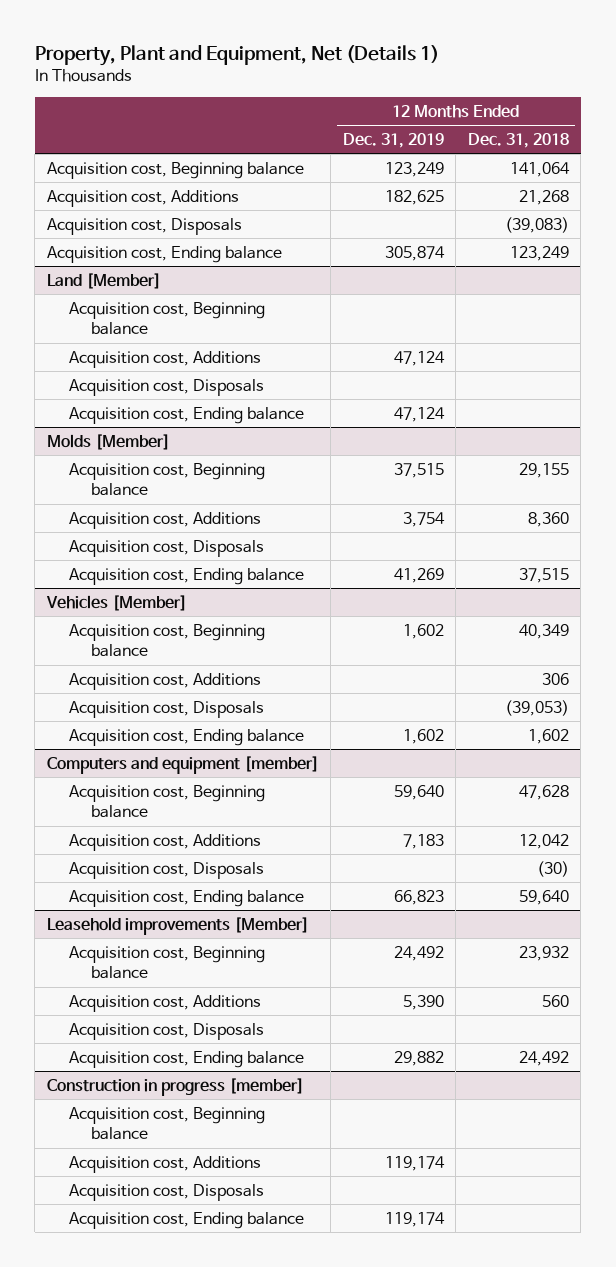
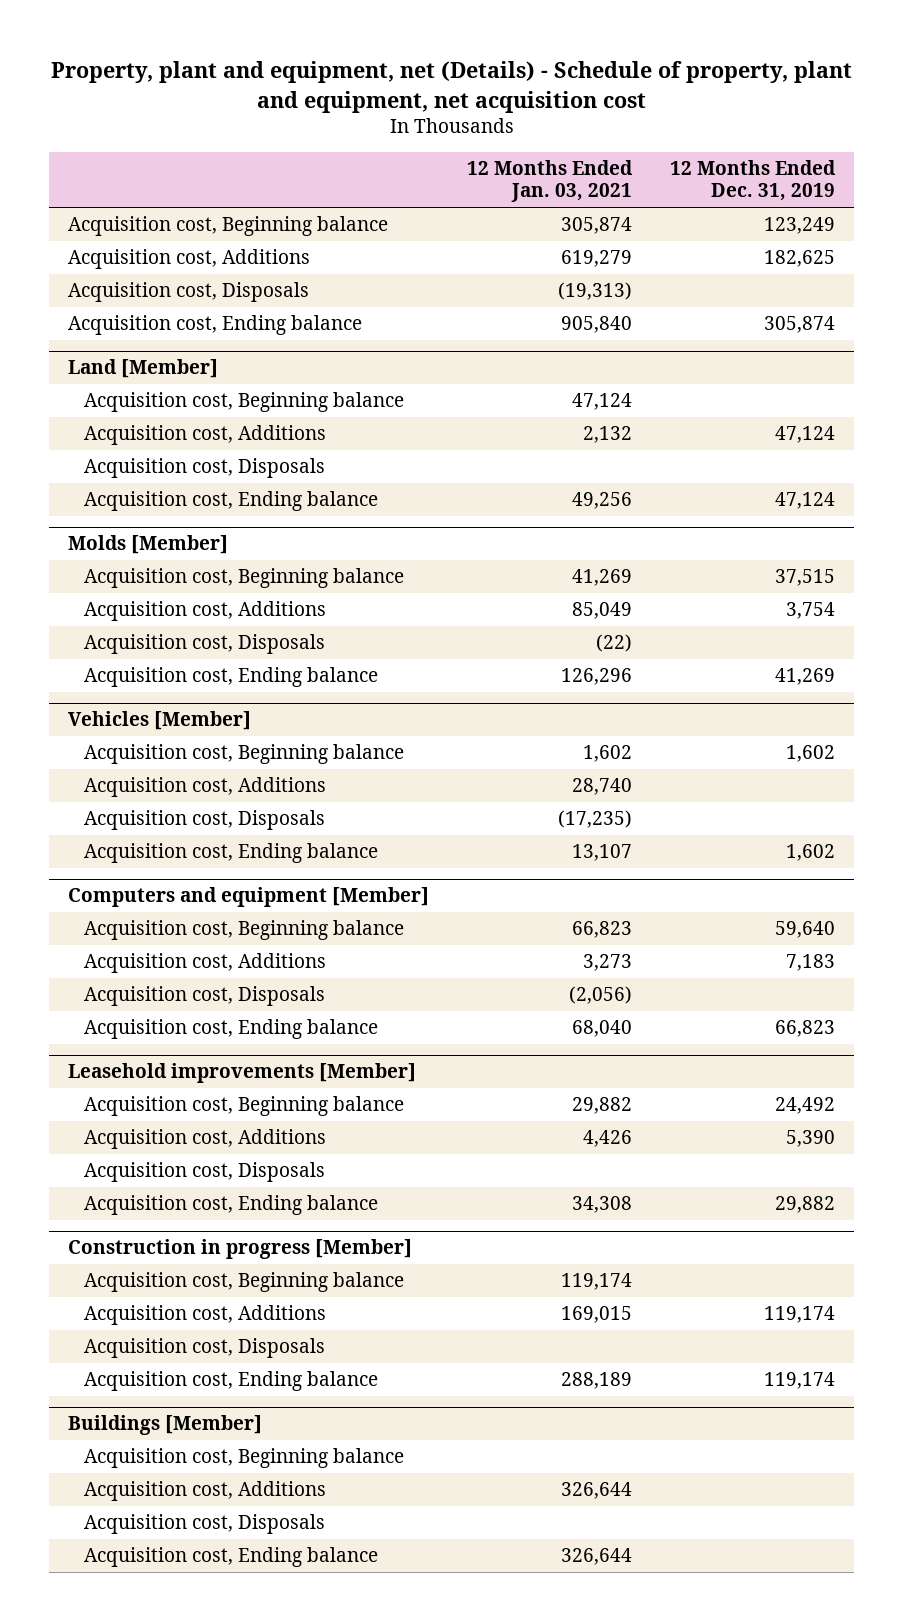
[34,44,439,66] Property, Plant and Equipment, Net (Details 1) -> [50,61,852,113] Property, plant and equipment, net (Details) - Schedule of property, plant and equipment, net acquisition cost
[467,133,569,149] Dec. 31, 2018 -> none
none -> [467,160,634,203] 12 Months Ended Jan. 03, 2021
[46,755,319,774] Computers and equipment [member] -> [68,887,430,908] Computers and equipment [Member]
[46,1077,304,1096] Construction in progress [member] -> [68,1239,413,1260] Construction in progress [Member]
none -> [68,1415,263,1436] Buildings [Member]
none -> [84,1448,405,1469] Acquisition cost, Beginning balance
none -> [84,1481,327,1502] Acquisition cost, Additions
none -> [84,1514,326,1535] Acquisition cost, Disposals
none -> [84,1547,379,1568] Acquisition cost, Ending balance

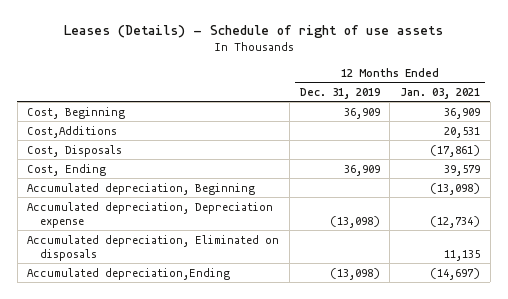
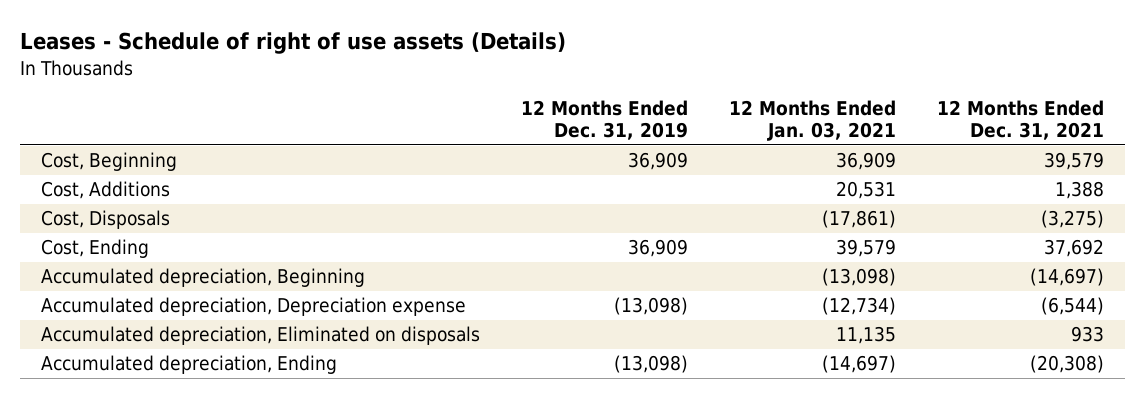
[63,25,443,39] Leases (Details) - Schedule of right of use assets -> [19,32,566,55] Leases - Schedule of right of use assets (Details)
none -> [937,99,1105,140] 12 Months Ended Dec. 31, 2021
[27,125,118,138] Cost,Additions -> [40,181,170,200] Cost, Additions
[27,267,231,280] Accumulated depreciation,Ending -> [40,355,337,375] Accumulated depreciation, Ending

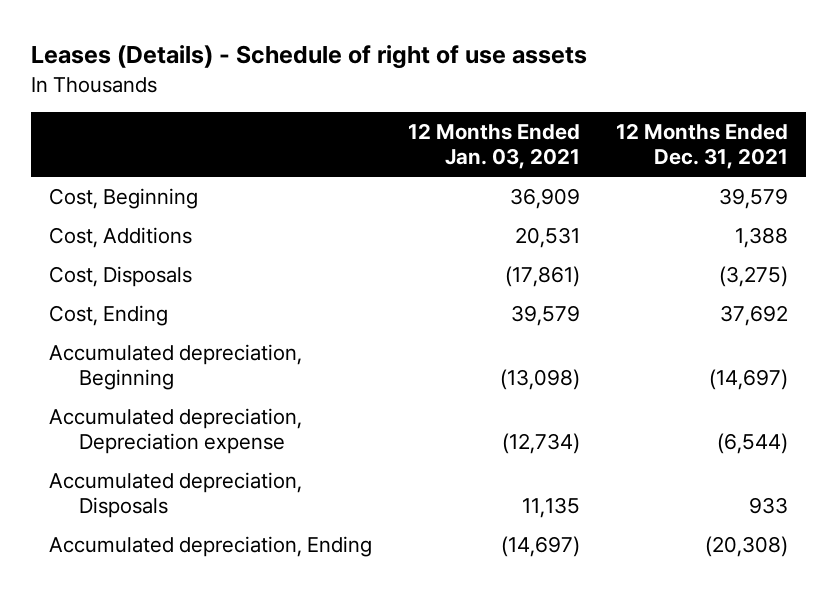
[19,32,566,55] Leases - Schedule of right of use assets (Details) -> [30,45,587,70] Leases (Details) - Schedule of right of use assets
[520,99,688,140] 12 Months Ended Dec. 31, 2019 -> none
[40,326,480,346] Accumulated depreciation, Eliminated on disposals -> [48,471,302,518] Accumulated depreciation, Disposals

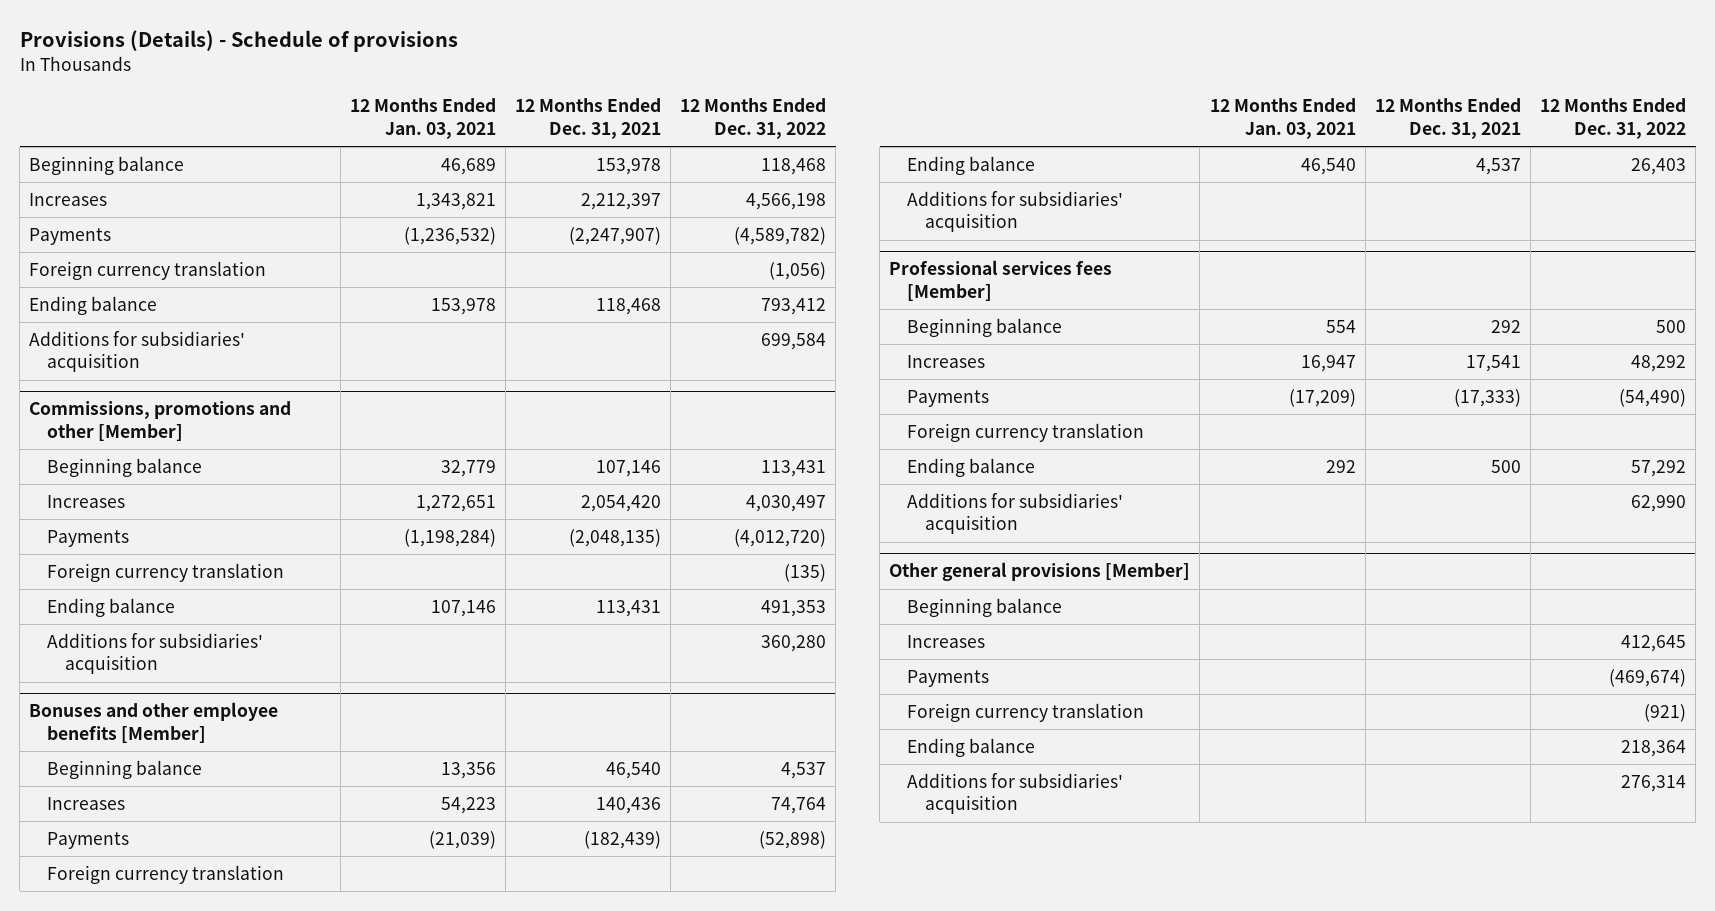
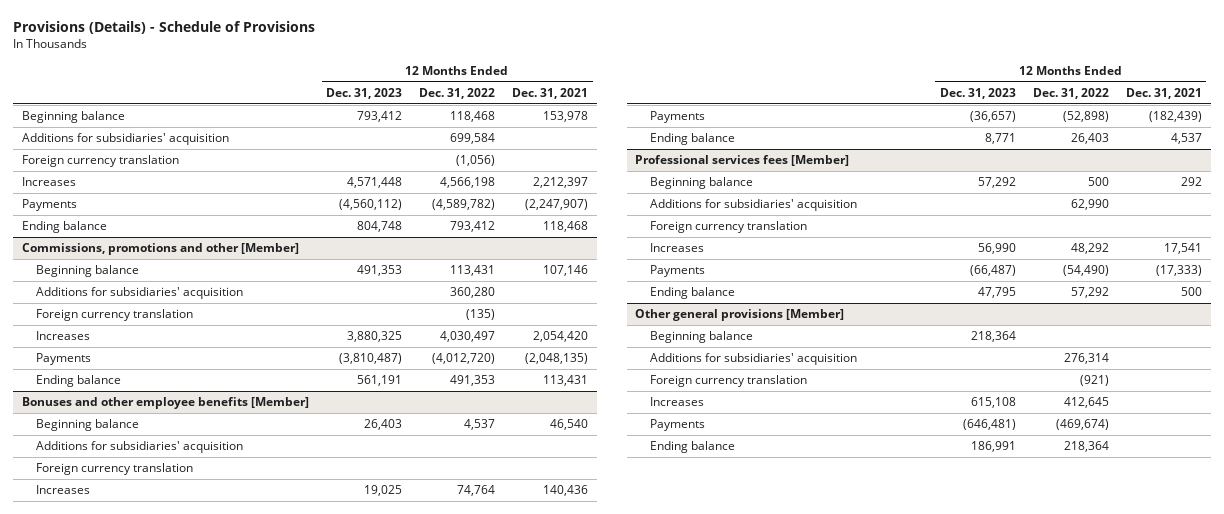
[19,30,458,53] Provisions (Details) - Schedule of provisions -> [13,20,316,34] Provisions (Details) - Schedule of Provisions
[349,98,496,139] 12 Months Ended Jan. 03, 2021 -> none
none -> [325,87,402,99] Dec. 31, 2023
[29,331,246,373] Additions for subsidiaries' acquisition -> [21,133,229,146] Additions for subsidiaries' acquisition
[29,261,267,281] Foreign currency translation -> [21,155,179,168] Foreign currency translation
[47,633,264,675] Additions for subsidiaries' acquisition -> [35,287,243,300] Additions for subsidiaries' acquisition
[47,563,285,583] Foreign currency translation -> [35,309,193,322] Foreign currency translation
[907,191,1124,233] Additions for subsidiaries' acquisition -> [35,441,243,454] Additions for subsidiaries' acquisition
[47,865,285,885] Foreign currency translation -> [35,463,193,476] Foreign currency translation
[907,493,1124,535] Additions for subsidiaries' acquisition -> [649,199,857,212] Additions for subsidiaries' acquisition
[907,423,1145,443] Foreign currency translation -> [649,221,807,234] Foreign currency translation
[907,773,1124,815] Additions for subsidiaries' acquisition -> [649,353,857,366] Additions for subsidiaries' acquisition
[907,703,1145,723] Foreign currency translation -> [649,375,807,388] Foreign currency translation

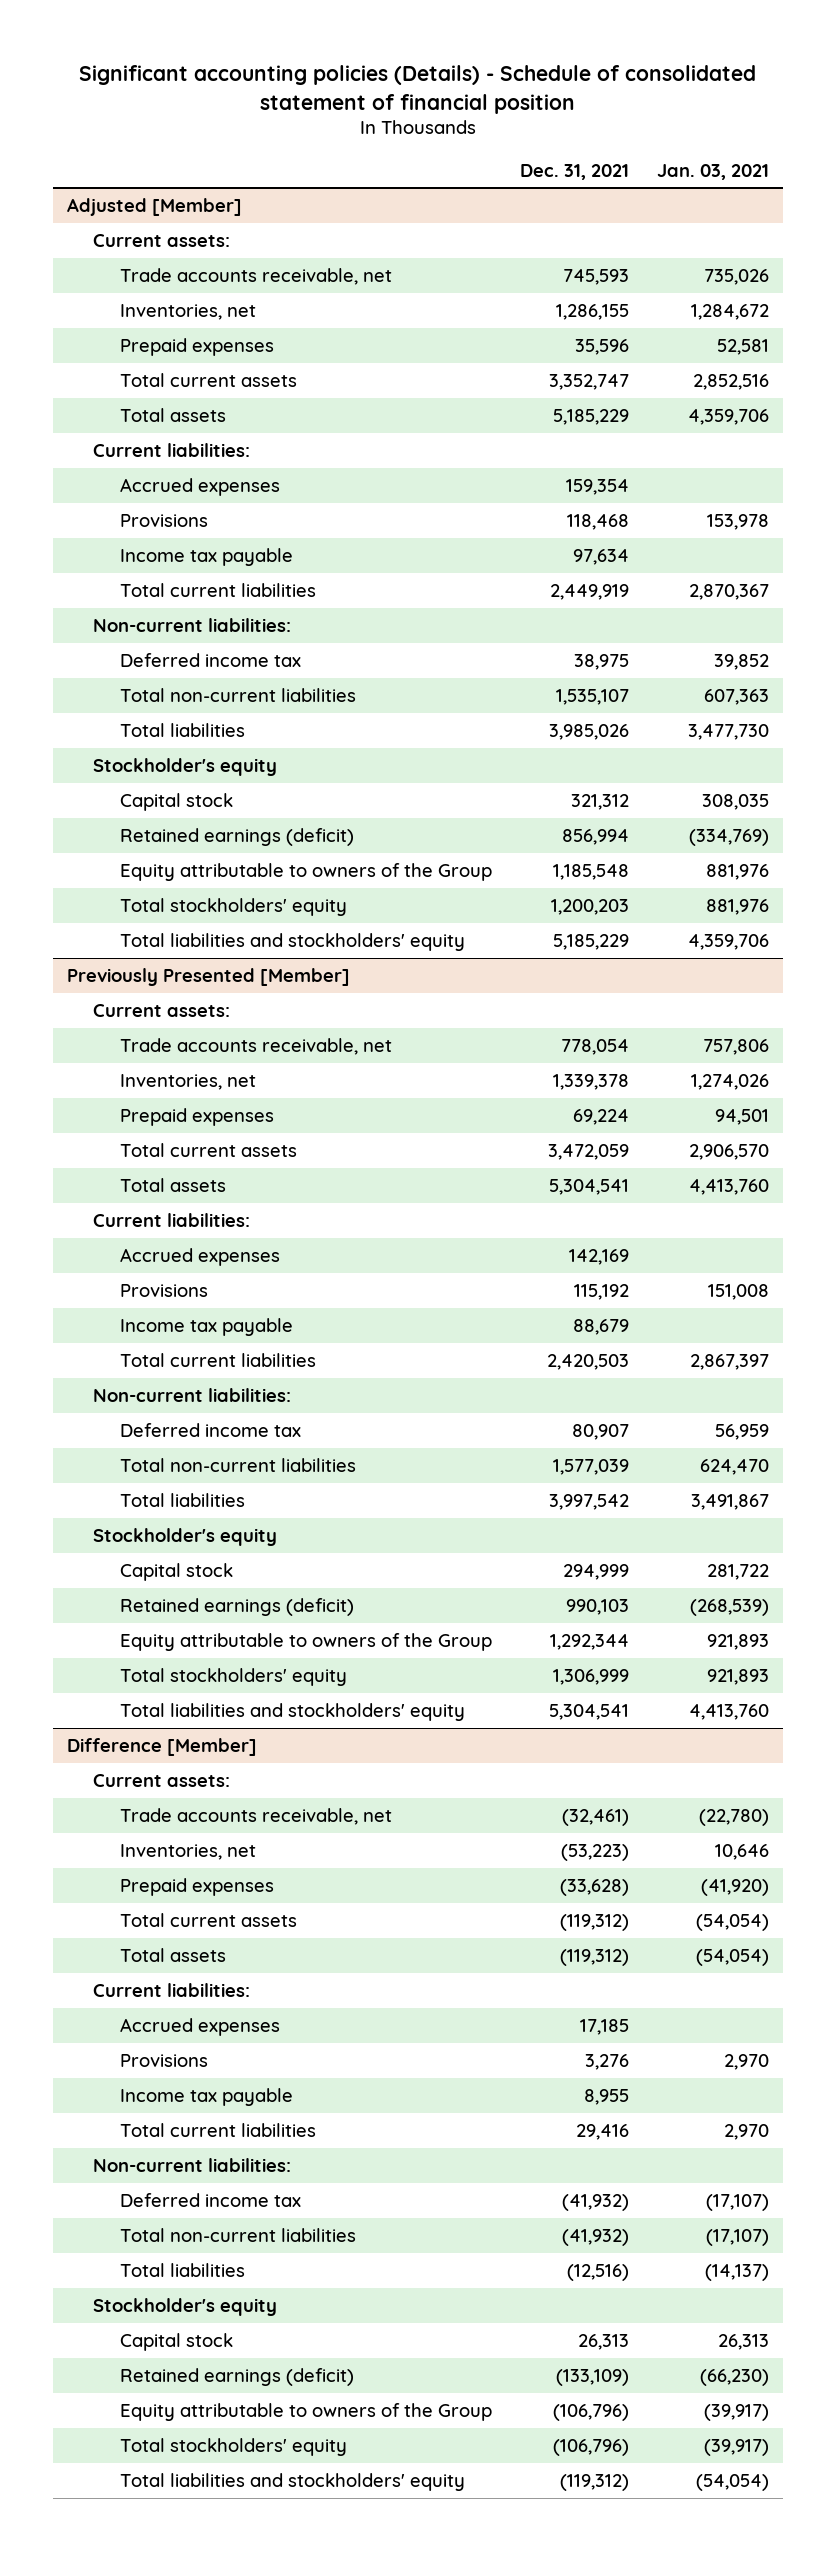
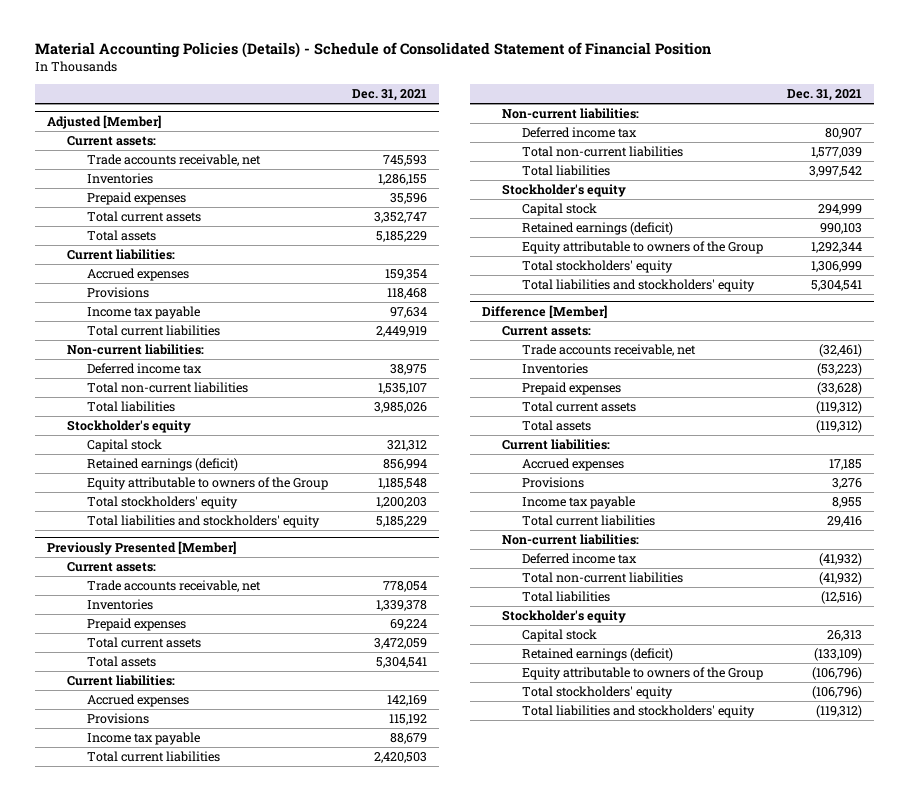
[78,65,756,114] Significant accounting policies (Details) - Schedule of consolidated statement of financial position -> [35,42,712,59] Material Accounting Policies (Details) - Schedule of Consolidated Statement of Financial Position
[656,163,769,180] Jan. 03, 2021 -> none
[119,303,256,320] Inventories, net -> [86,173,153,185] Inventories
[119,1073,256,1090] Inventories, net -> [86,599,153,611] Inventories
[119,1843,256,1860] Inventories, net -> [522,363,589,375] Inventories

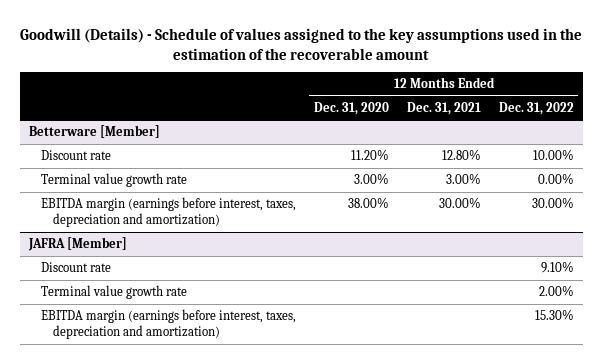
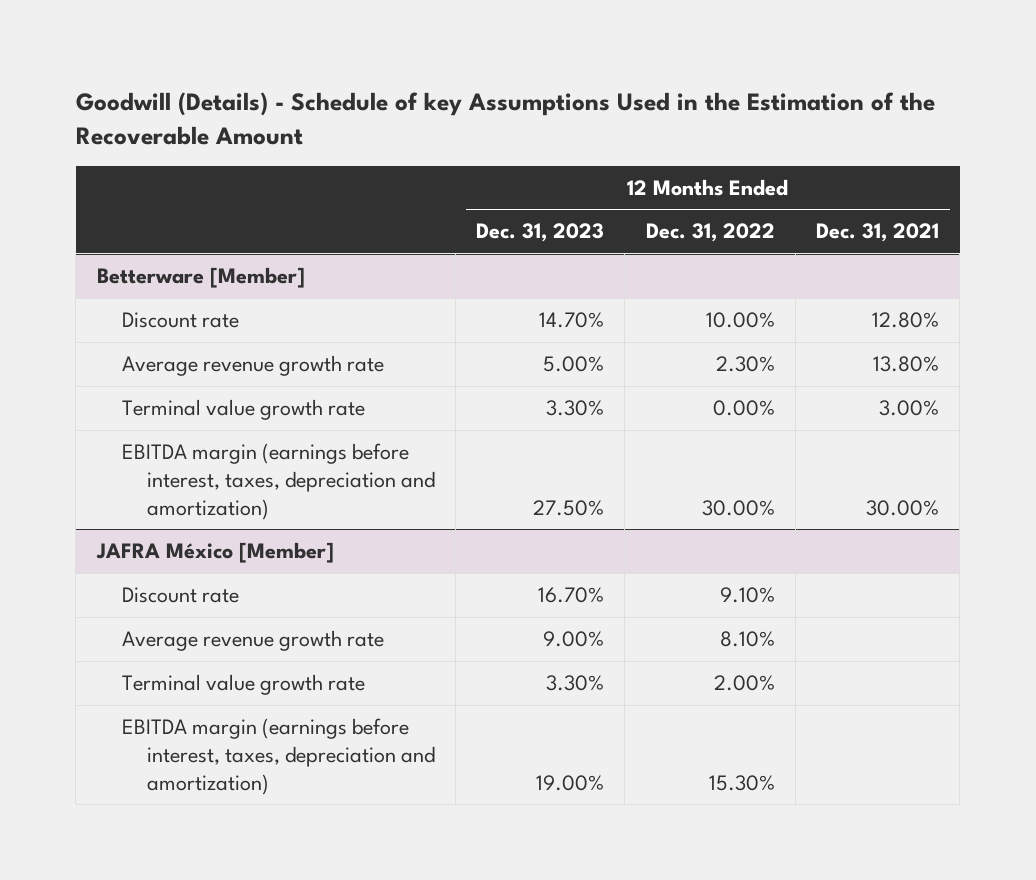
[20,27,583,60] Goodwill (Details) - Schedule of values assigned to the key assumptions used in the estimation of the recoverable amount -> [75,91,935,145] Goodwill (Details) - Schedule of key Assumptions Used in the Estimation of the Recoverable Amount
[313,102,389,116] Dec. 31, 2020 -> none
none -> [476,223,605,243] Dec. 31, 2023
none -> [121,354,384,376] Average revenue growth rate
[27,237,127,252] JAFRA [Member] -> [95,541,334,563] JAFRA México [Member]
none -> [121,629,384,651] Average revenue growth rate

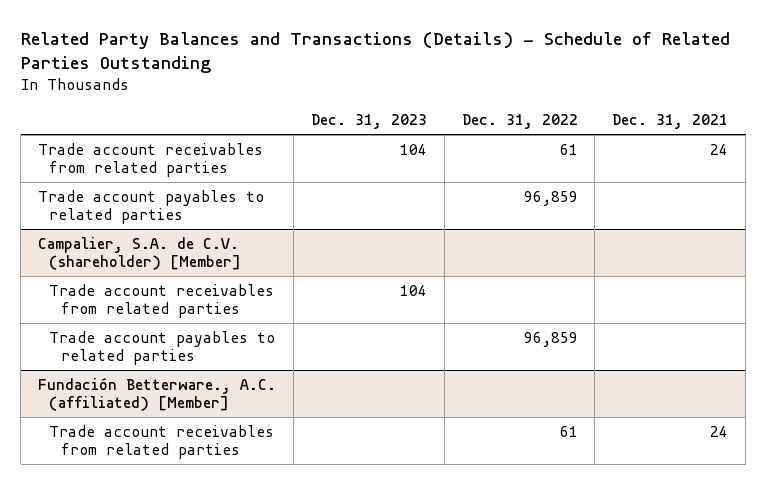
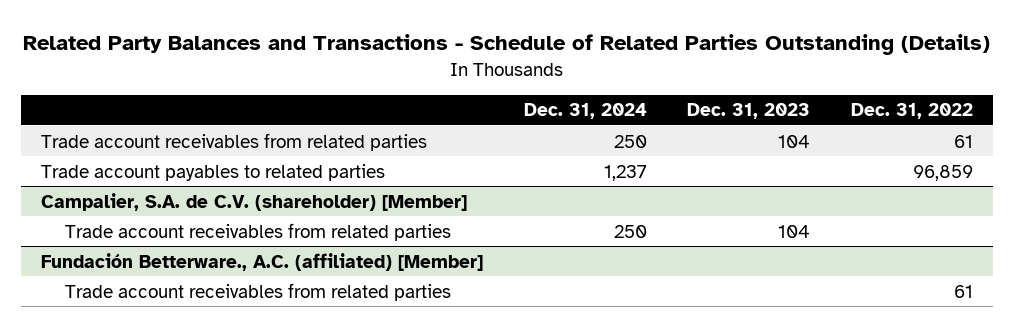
[20,31,730,73] Related Party Balances and Transactions (Details) - Schedule of Related Parties Outstanding -> [22,34,990,56] Related Party Balances and Transactions - Schedule of Related Parties Outstanding (Details)
[612,114,729,130] Dec. 31, 2021 -> none
none -> [523,103,647,120] Dec. 31, 2024
[49,330,276,365] Trade account payables to related parties -> none

